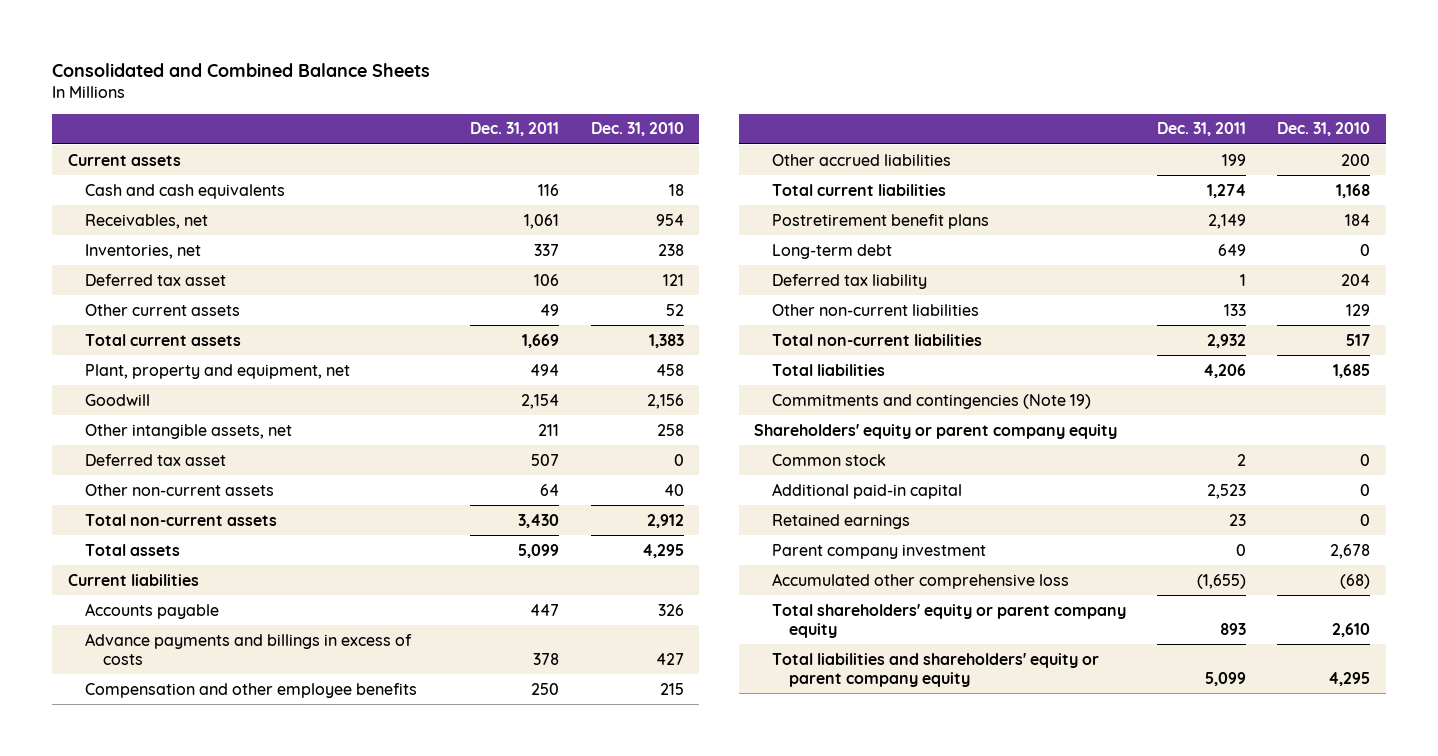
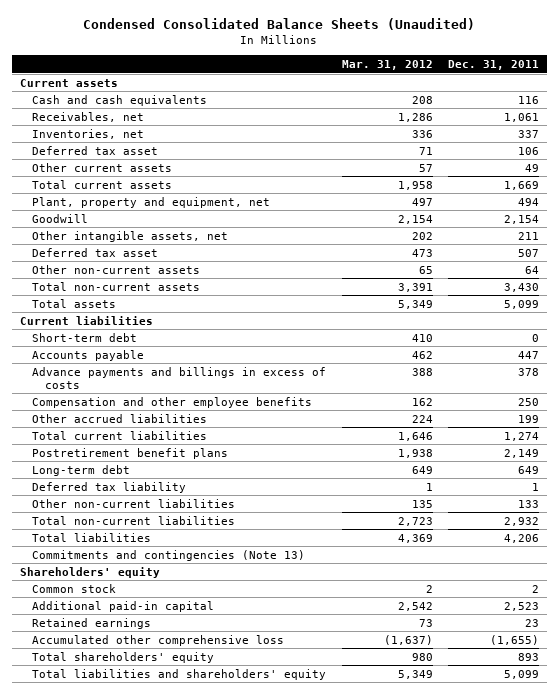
[52,62,431,77] Consolidated and Combined Balance Sheets -> [83,18,476,31] Condensed Consolidated Balance Sheets (Unaudited)
[590,122,684,137] Dec. 31, 2010 -> none
none -> [341,60,433,71] Mar. 31, 2012
none -> [32,332,138,342] Short-term debt
[771,393,1091,409] Commitments and contingencies (Note 19) -> [32,549,306,561] Commitments and contingencies (Note 13)
[754,423,1118,439] Shareholders' equity or parent company equity -> [19,566,160,578] Shareholders' equity
[771,543,986,559] Parent company investment -> none
[771,603,1126,638] Total shareholders' equity or parent company equity -> [32,651,215,663] Total shareholders' equity
[771,652,1099,687] Total liabilities and shareholders' equity or parent company equity -> [32,668,327,680] Total liabilities and shareholders' equity

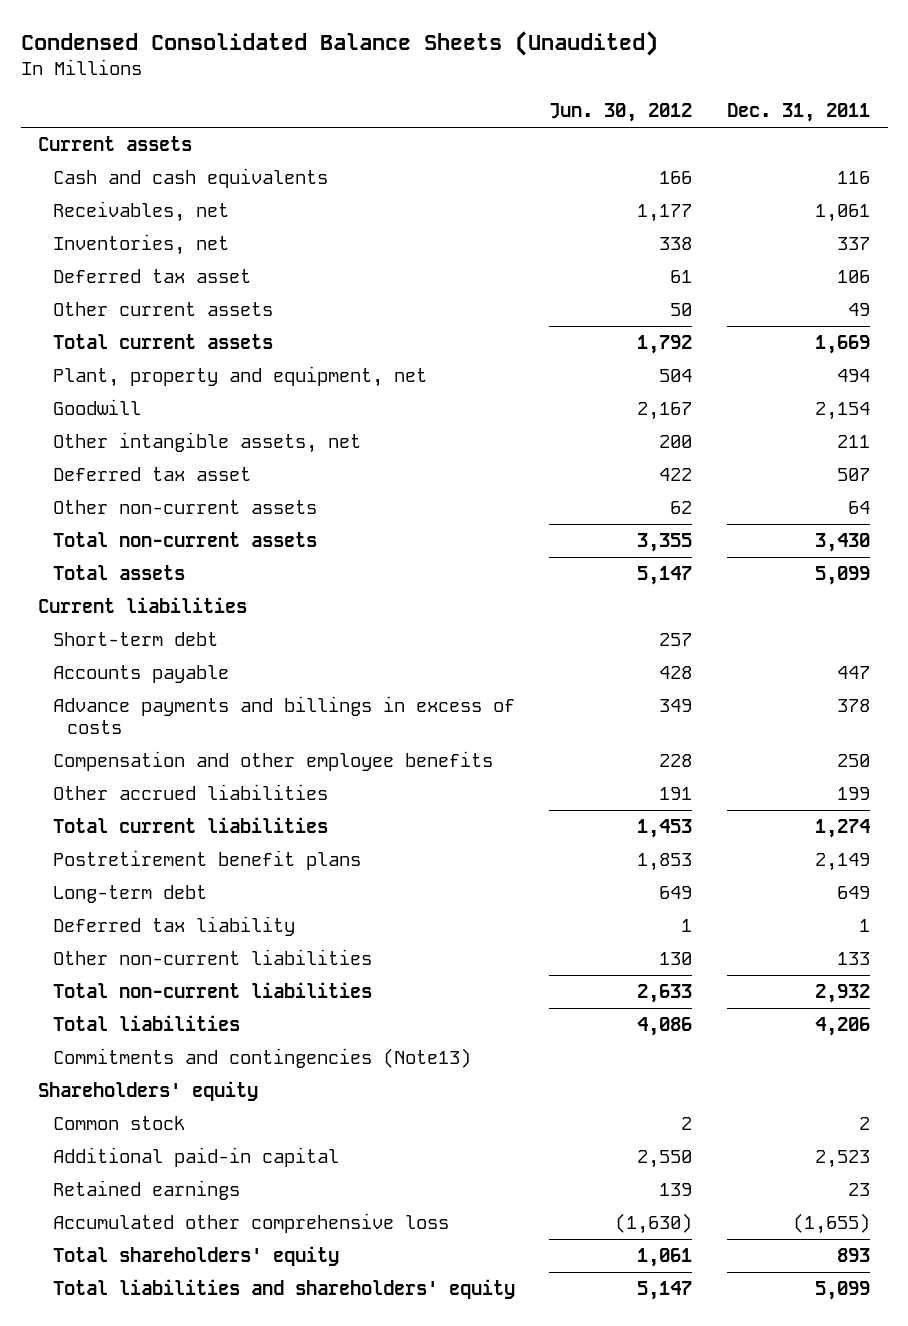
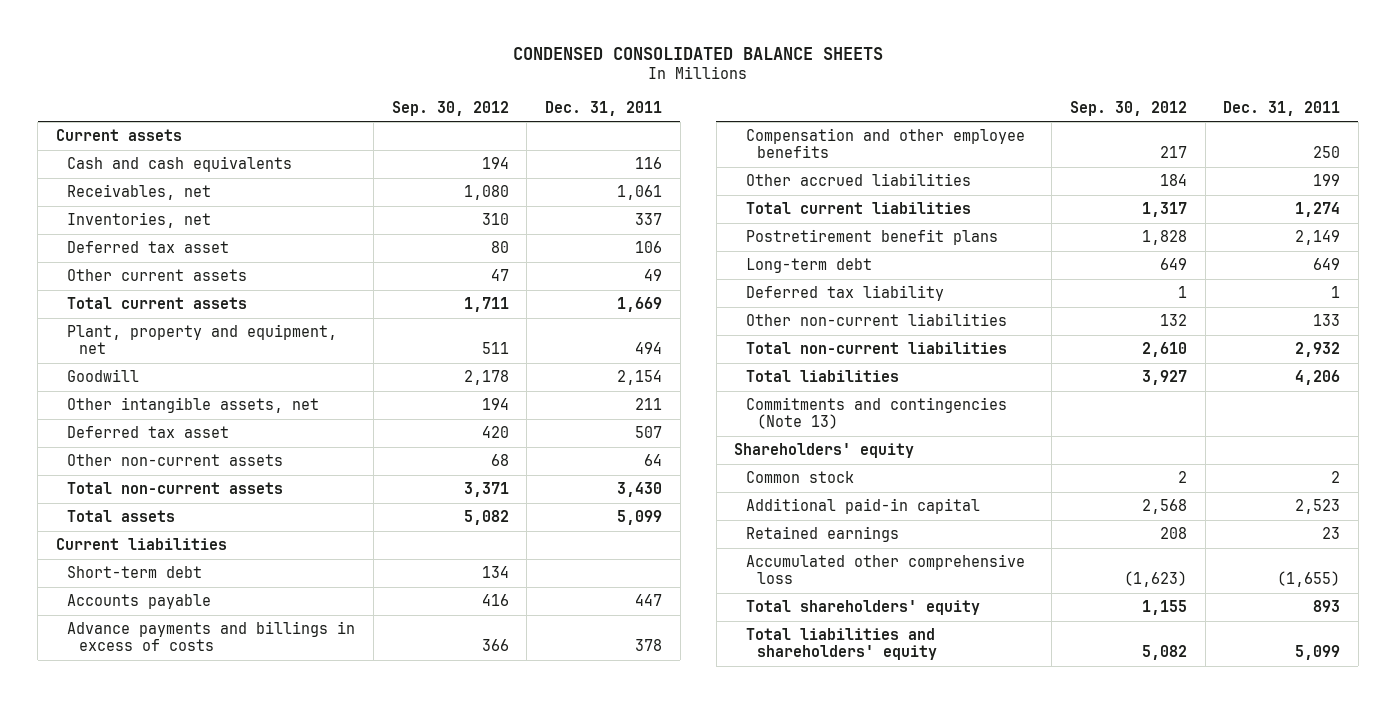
[20,30,658,56] Condensed Consolidated Balance Sheets (Unaudited) -> [513,47,884,61] CONDENSED CONSOLIDATED BALANCE SHEETS
[549,103,693,123] Jun. 30, 2012 -> none
none -> [391,100,509,116] Sep. 30, 2012
[52,1047,471,1068] Commitments and contingencies (Note13) -> [745,397,1007,430] Commitments and contingencies (Note 13)

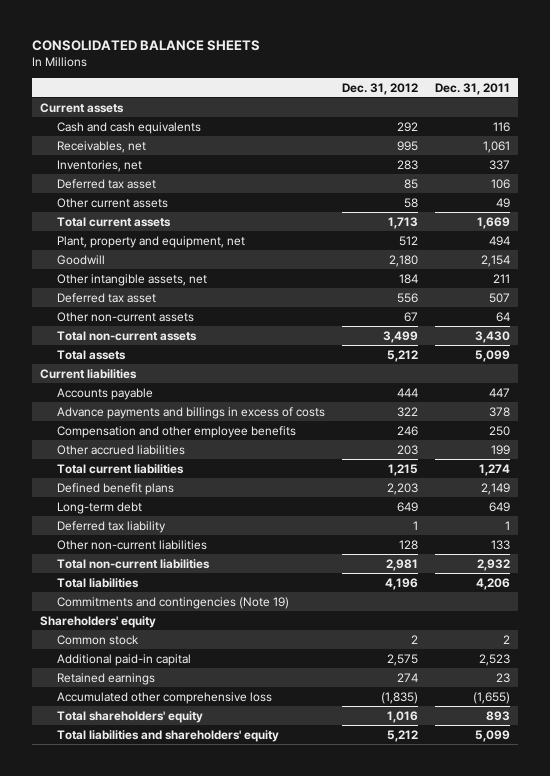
[513,47,884,61] CONDENSED CONSOLIDATED BALANCE SHEETS -> [31,40,260,52] CONSOLIDATED BALANCE SHEETS
[391,100,509,116] Sep. 30, 2012 -> none
none -> [341,82,418,95] Dec. 31, 2012
[67,566,203,579] Short-term debt -> none
[745,229,998,246] Postretirement benefit plans -> [57,482,175,495] Defined benefit plans
[745,397,1007,430] Commitments and contingencies (Note 13) -> [57,596,290,609] Commitments and contingencies (Note 19)

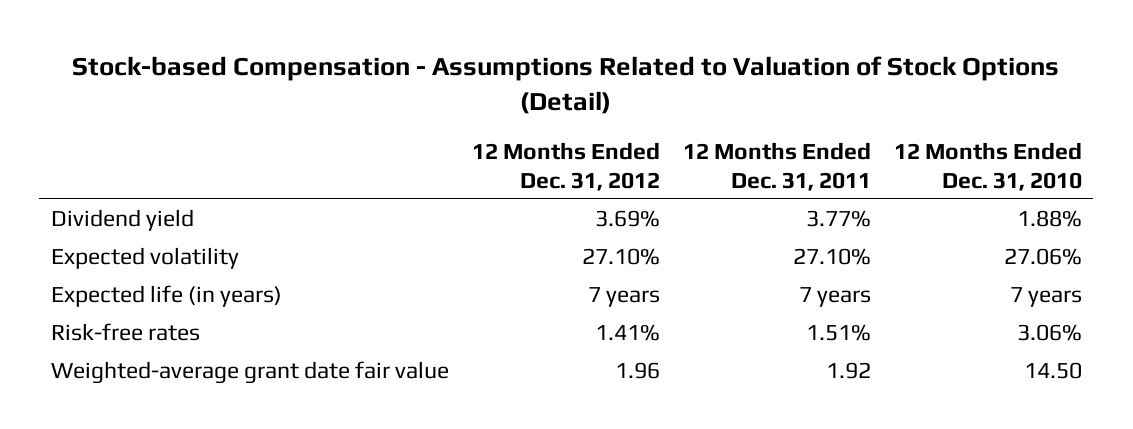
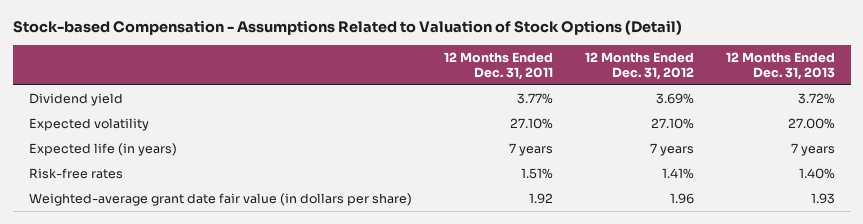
[893,142,1082,191] 12 Months Ended Dec. 31, 2010 -> none
none -> [725,52,835,80] 12 Months Ended Dec. 31, 2013
[50,361,449,385] Weighted-average grant date fair value -> [28,193,412,207] Weighted-average grant date fair value (in dollars per share)

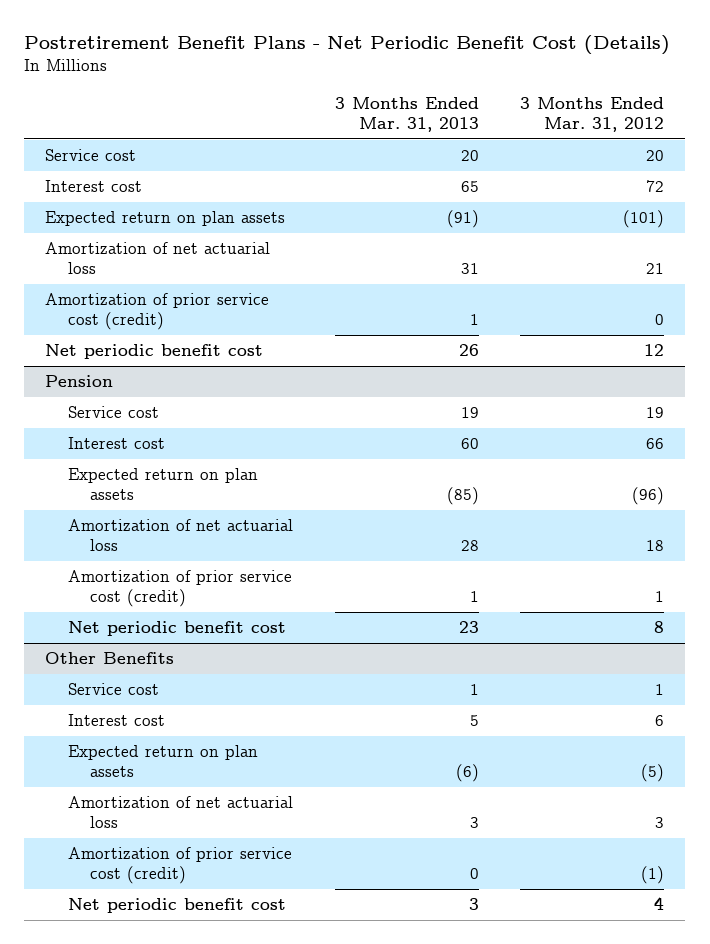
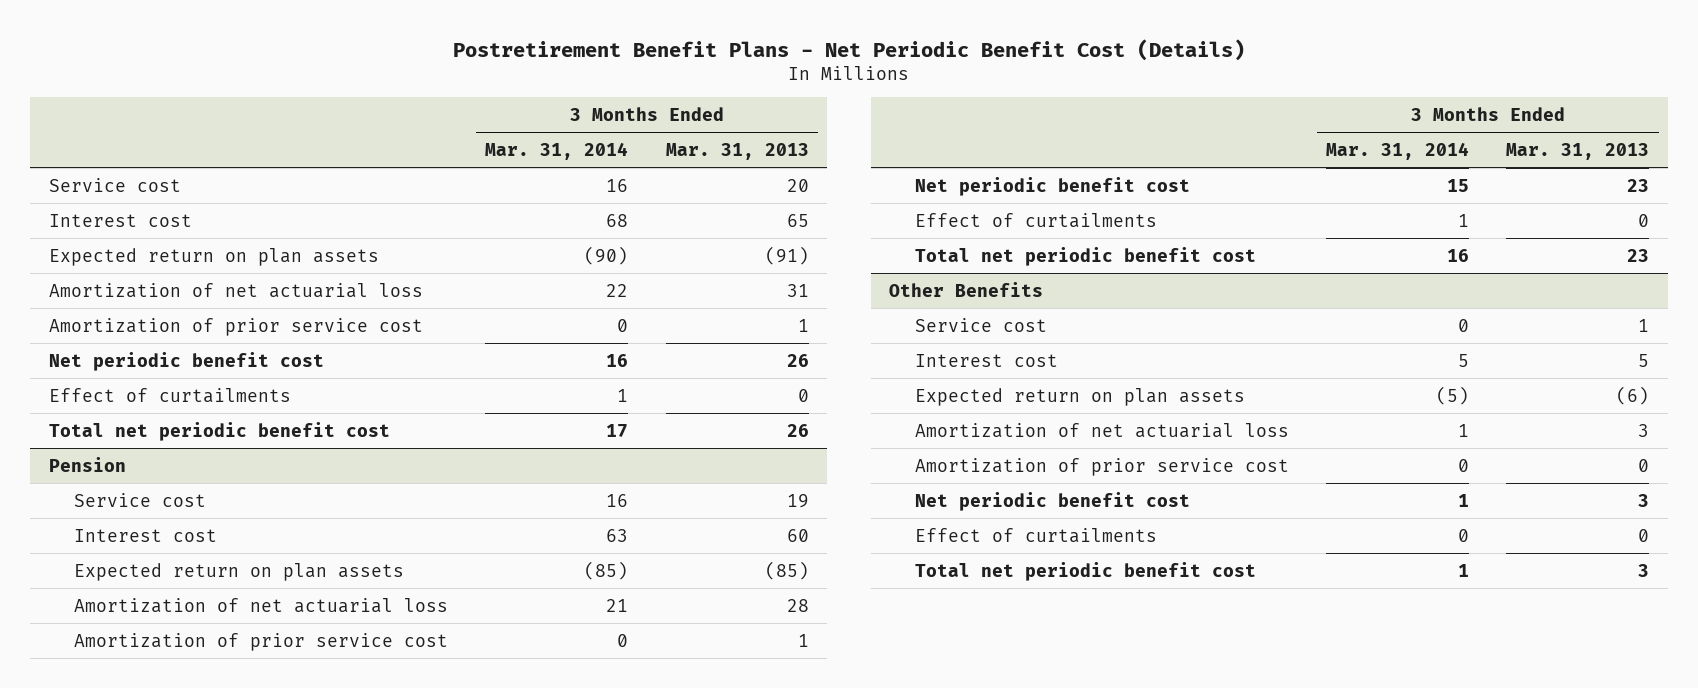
[520,96,665,132] 3 Months Ended Mar. 31, 2012 -> none
none -> [485,141,629,160] Mar. 31, 2014
[45,293,270,331] Amortization of prior service cost (credit) -> [48,317,423,336] Amortization of prior service cost
none -> [48,387,291,403] Effect of curtailments
none -> [48,421,390,441] Total net periodic benefit cost
[67,570,292,608] Amortization of prior service cost (credit) -> [73,632,448,651] Amortization of prior service cost
none -> [914,212,1157,228] Effect of curtailments
none -> [914,246,1256,266] Total net periodic benefit cost
[67,847,292,885] Amortization of prior service cost (credit) -> [914,457,1289,476] Amortization of prior service cost
none -> [914,527,1157,543] Effect of curtailments
none -> [914,561,1256,581] Total net periodic benefit cost

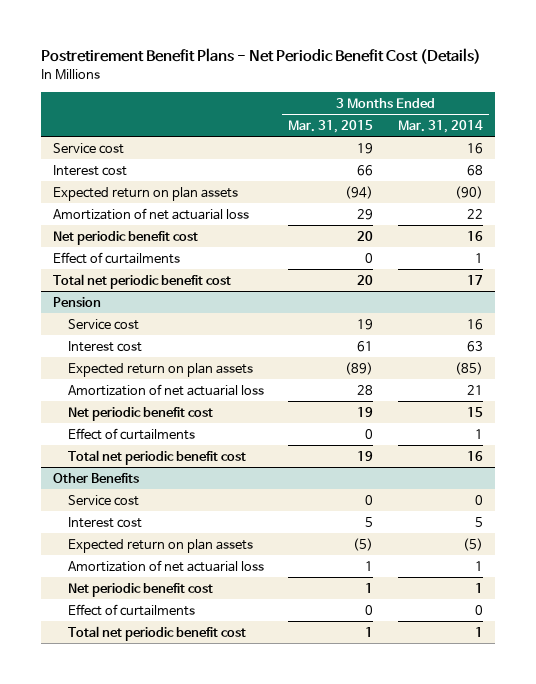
[665,142,809,160] Mar. 31, 2013 -> none
none -> [288,119,374,133] Mar. 31, 2015
[48,317,423,336] Amortization of prior service cost -> none
[73,632,448,651] Amortization of prior service cost -> none
[914,457,1289,476] Amortization of prior service cost -> none

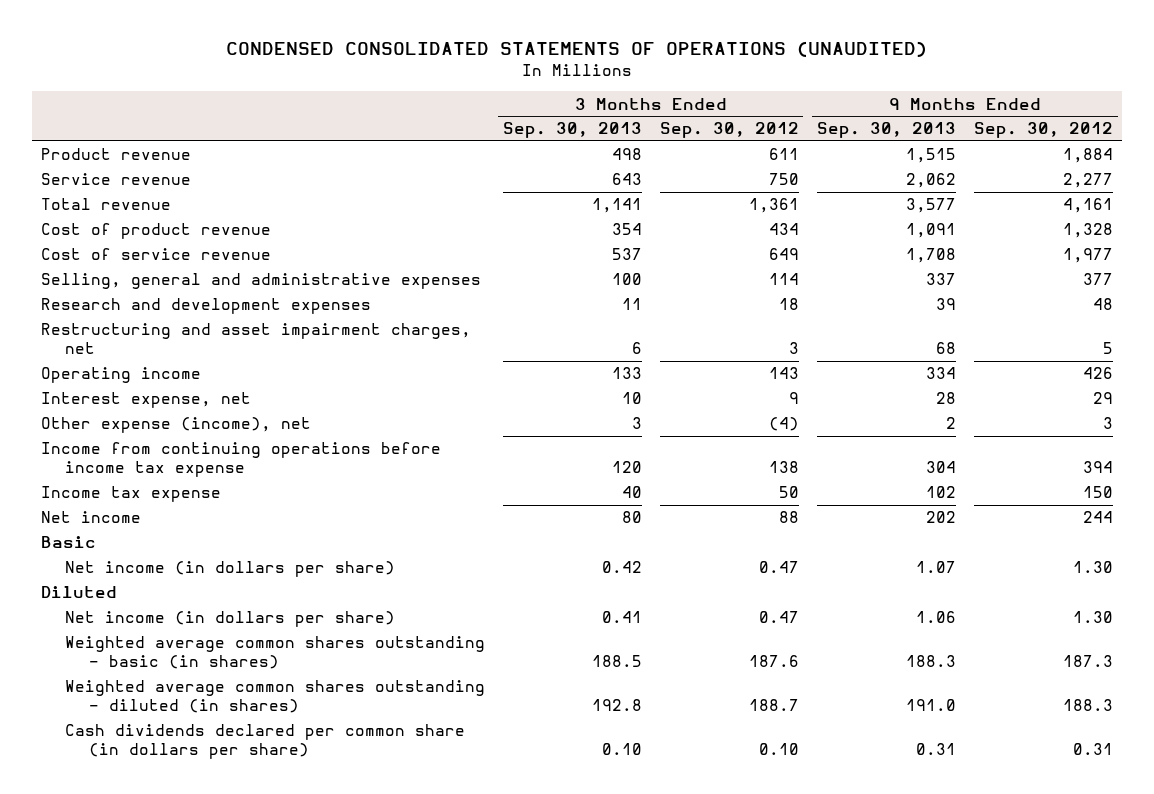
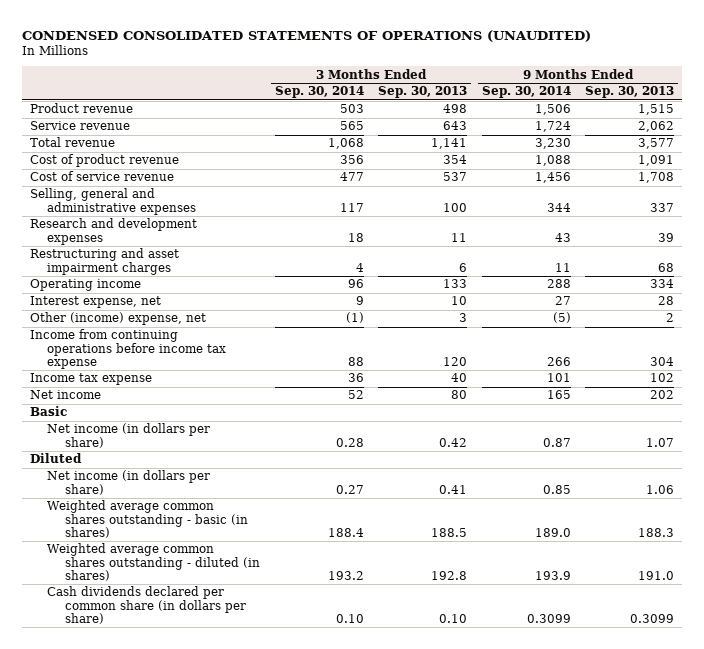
[659,122,799,139] Sep. 30, 2012 -> none
[974,122,1114,139] Sep. 30, 2012 -> none
none -> [274,86,364,99] Sep. 30, 2014
none -> [481,86,571,99] Sep. 30, 2014
[40,323,471,354] Restructuring and asset impairment charges, net -> [29,248,179,275] Restructuring and asset impairment charges
[40,417,311,434] Other expense (income), net -> [29,312,206,326] Other (income) expense, net
[915,742,956,755] 0.31 -> [630,614,675,624] 0.3099

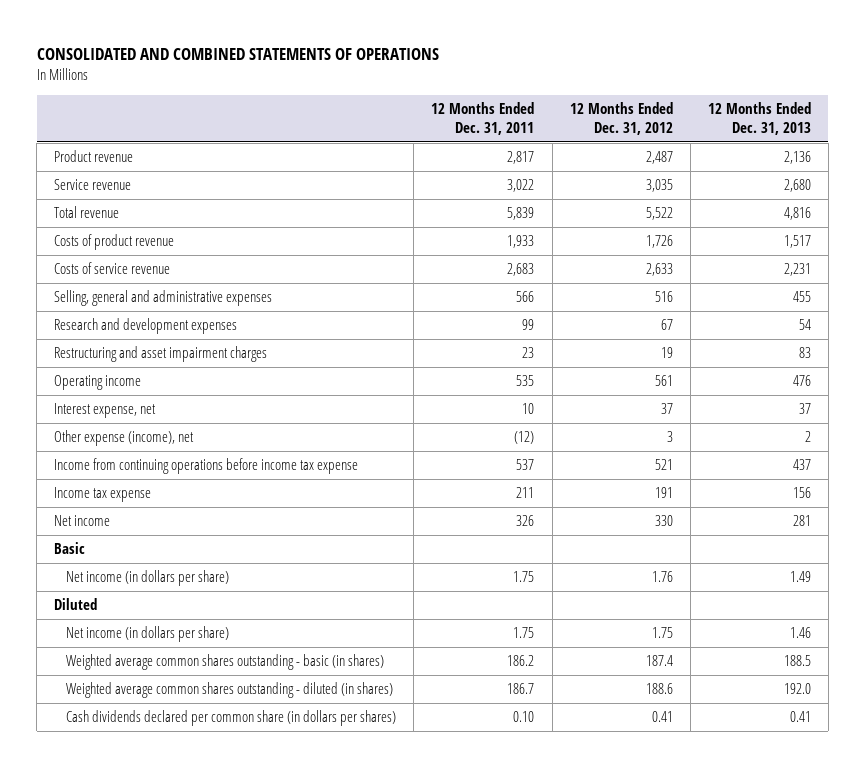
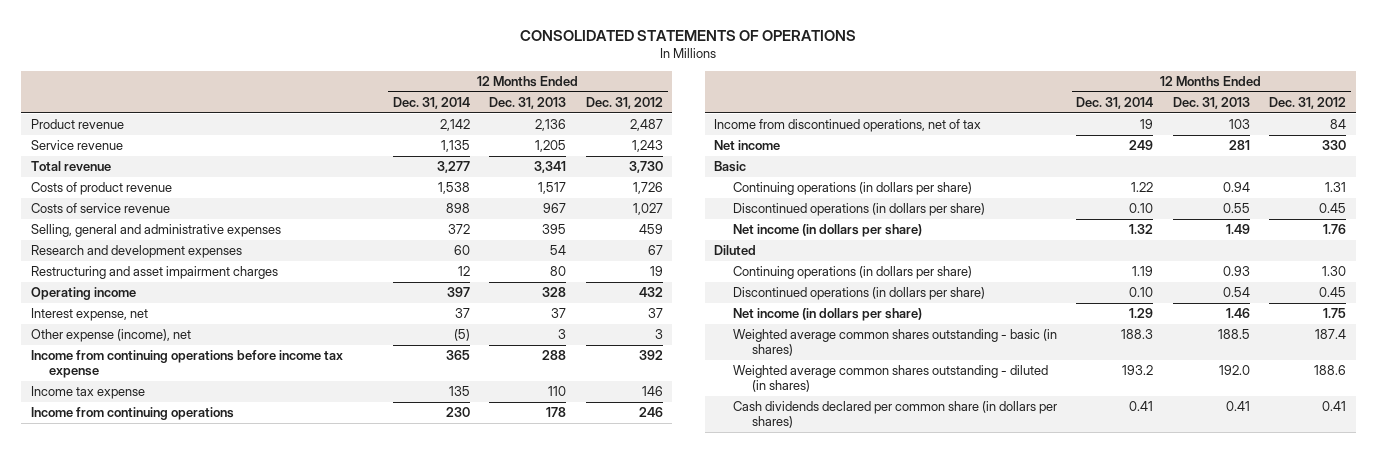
[36,47,439,60] CONSOLIDATED AND COMBINED STATEMENTS OF OPERATIONS -> [520,29,857,41] CONSOLIDATED STATEMENTS OF OPERATIONS
[431,102,535,136] 12 Months Ended Dec. 31, 2011 -> none
none -> [392,97,470,110] Dec. 31, 2014
[645,179,673,193] 3,035 -> [631,140,663,153] 1,243
[783,179,811,193] 2,680 -> [535,140,567,153] 1,205
[645,207,673,221] 5,522 -> [628,161,663,174] 3,730
[783,207,811,221] 4,816 -> [534,161,567,174] 3,341
[645,263,673,277] 2,633 -> [632,203,663,216] 1,027
[783,263,811,277] 2,231 -> [543,203,567,214] 967
[654,291,673,303] 516 -> [638,224,663,235] 459
[792,291,811,303] 455 -> [542,224,567,235] 395
[798,347,811,359] 83 -> [550,266,567,277] 80
[654,375,673,387] 561 -> [638,287,663,298] 432
[792,375,811,387] 476 -> [542,287,567,298] 328
[804,431,811,443] 2 -> [558,329,567,340] 3
[654,459,673,471] 521 -> [638,350,663,361] 392
[792,459,811,471] 437 -> [542,350,567,361] 288
[654,487,673,499] 191 -> [641,386,663,397] 146
[792,487,811,499] 156 -> [548,386,567,397] 110
none -> [30,407,234,421] Income from continuing operations
none -> [714,119,982,133] Income from discontinued operations, net of tax
none -> [733,182,973,196] Continuing operations (in dollars per share)
none -> [733,203,986,217] Discontinued operations (in dollars per share)
none -> [733,266,973,280] Continuing operations (in dollars per share)
none -> [733,287,986,301] Discontinued operations (in dollars per share)

